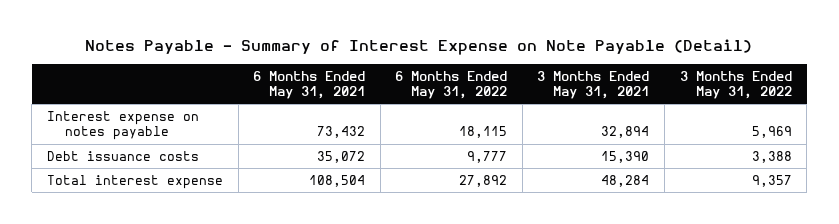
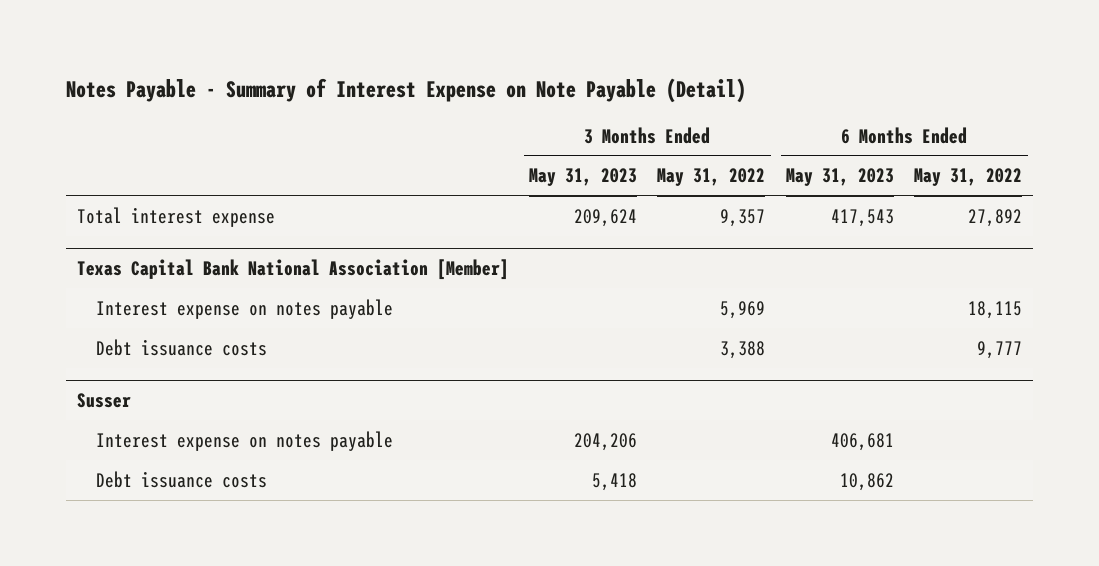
[253,70,366,99] 6 Months Ended May 31, 2021 -> none
[537,70,650,99] 3 Months Ended May 31, 2021 -> none
none -> [529,168,638,187] May 31, 2023
none -> [785,168,894,187] May 31, 2023
[47,174,224,189] Total interest expense -> [76,206,275,227] Total interest expense
none -> [76,258,509,280] Texas Capital Bank National Association [Member]
none -> [76,392,131,408] Susser
none -> [95,430,393,451] Interest expense on notes payable
none -> [95,470,267,488] Debt issuance costs

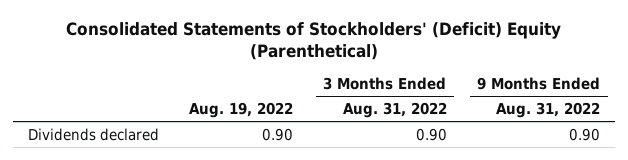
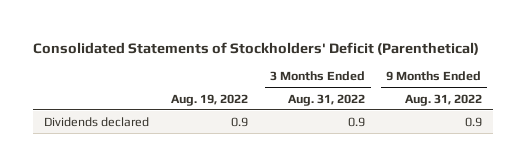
[66,22,562,61] Consolidated Statements of Stockholders' (Deficit) Equity (Parenthetical) -> [33,41,480,55] Consolidated Statements of Stockholders' Deficit (Parenthetical)
[262,127,294,141] 0.90 -> [231,117,249,128] 0.9
[415,127,447,141] 0.90 -> [348,117,366,128] 0.9
[569,127,601,141] 0.90 -> [464,117,482,128] 0.9

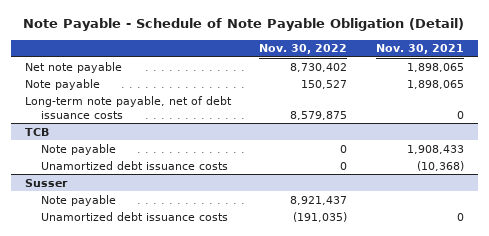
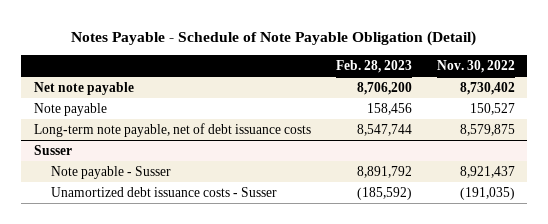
[23,18,465,32] Note Payable - Schedule of Note Payable Obligation (Detail) -> [71,30,477,46] Notes Payable - Schedule of Note Payable Obligation (Detail)
[375,44,464,55] Nov. 30, 2021 -> none
none -> [335,60,412,74] Feb. 28, 2023
[25,127,50,136] TCB -> none
[40,143,116,155] Note payable -> none
[40,160,228,170] Unamortized debt issuance costs -> none
[40,194,116,206] Note payable -> [50,165,171,179] Note payable - Susser
[40,211,228,221] Unamortized debt issuance costs -> [50,186,277,197] Unamortized debt issuance costs - Susser

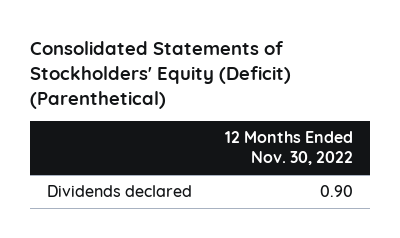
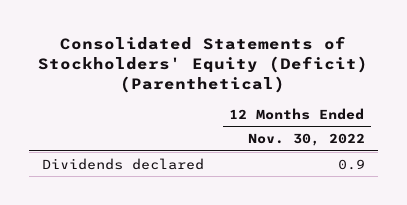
[320,185,354,198] 0.90 -> [337,158,365,170] 0.9

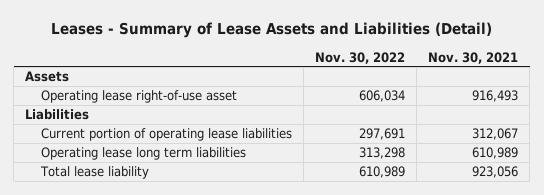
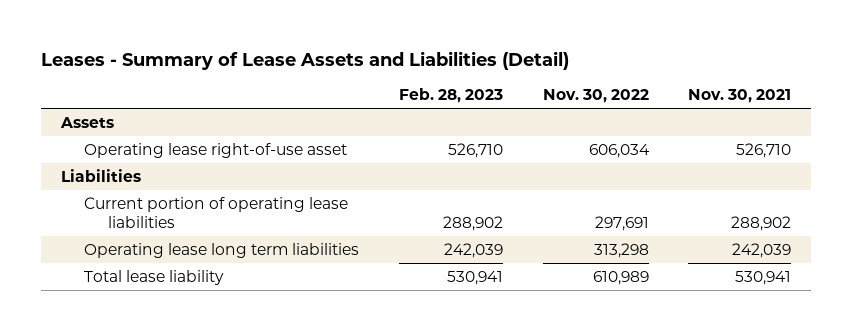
none -> [399,88,504,104] Feb. 28, 2023
[472,90,519,103] 916,493 -> [736,142,792,158] 526,710
[472,128,519,141] 312,067 -> [731,215,792,231] 288,902
[472,147,519,160] 610,989 -> [732,242,792,258] 242,039
[472,166,519,179] 923,056 -> [735,270,792,285] 530,941

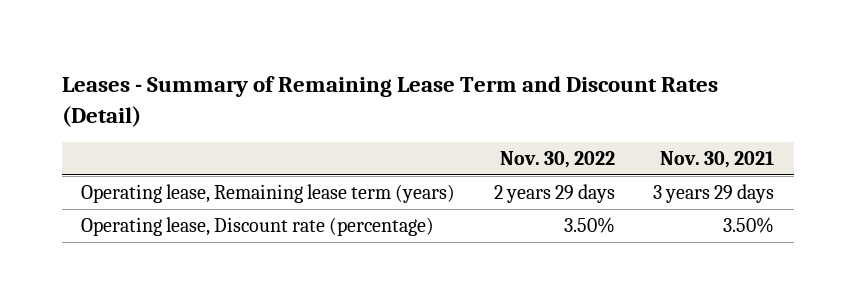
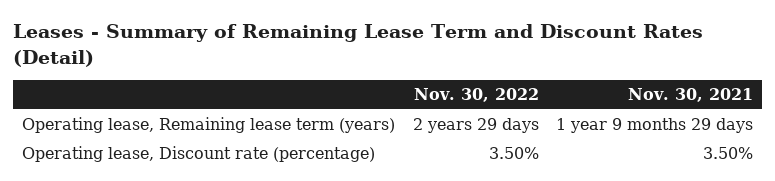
[653,183,775,203] 3 years 29 days -> [556,118,754,134] 1 year 9 months 29 days

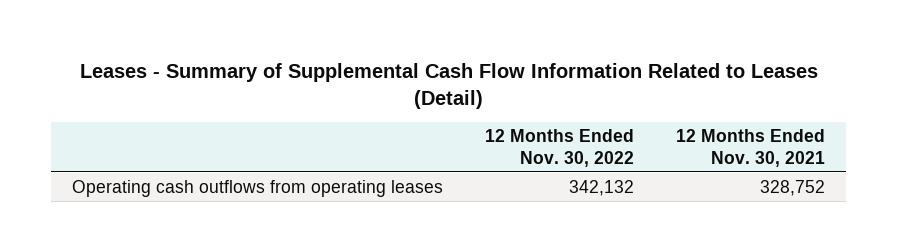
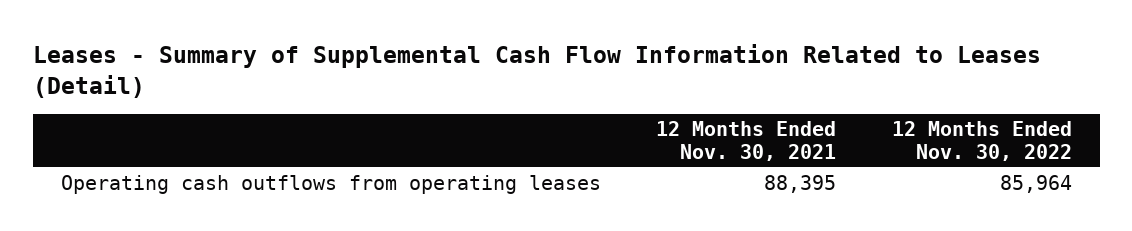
[569,179,635,196] 342,132 -> [999,175,1072,194] 85,964
[760,179,826,196] 328,752 -> [764,175,837,194] 88,395

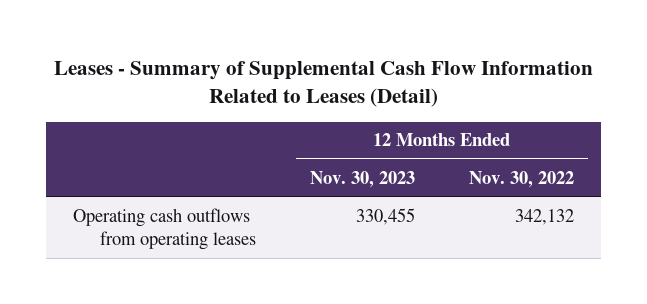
[656,120,837,161] 12 Months Ended Nov. 30, 2021 -> none
none -> [309,170,415,188] Nov. 30, 2023
[999,175,1072,194] 85,964 -> [514,208,574,225] 342,132

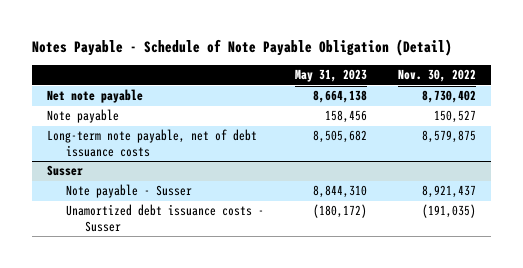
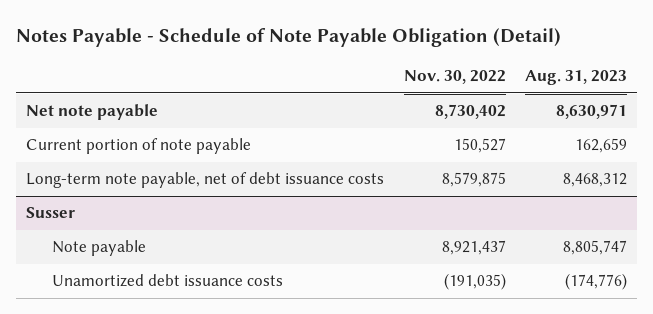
[295,69,368,83] May 31, 2023 -> none
none -> [525,70,628,86] Aug. 31, 2023
[47,109,120,124] Note payable -> [25,138,251,155] Current portion of note payable
[66,184,193,199] Note payable - Susser -> [52,240,147,257] Note payable
[66,204,265,232] Unamortized debt issuance costs - Susser -> [52,274,284,288] Unamortized debt issuance costs

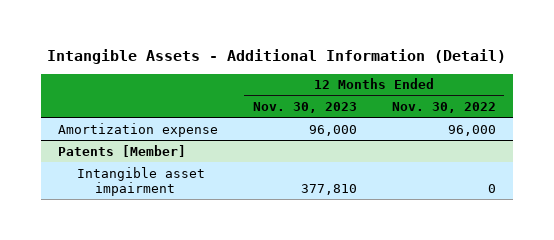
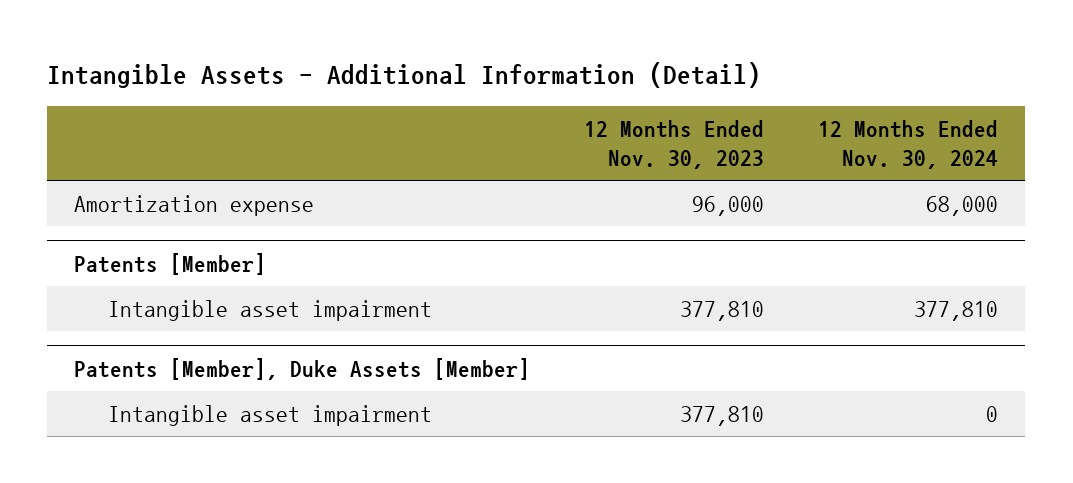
[391,102,496,114] Nov. 30, 2022 -> none
none -> [818,119,999,170] 12 Months Ended Nov. 30, 2024
none -> [74,357,531,380] Patents [Member], Duke Assets [Member]
none -> [107,404,432,426] Intangible asset impairment

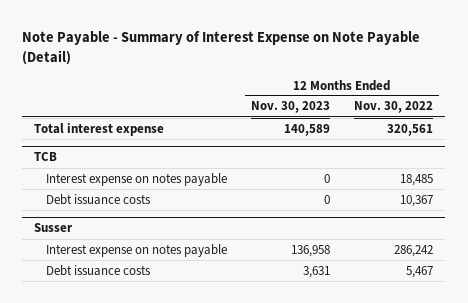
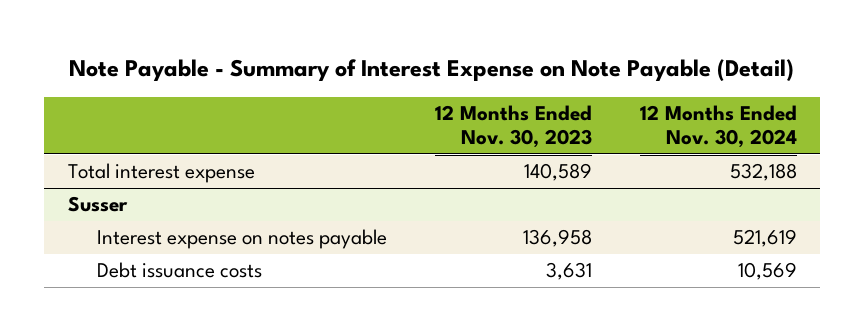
[354,101,434,114] Nov. 30, 2022 -> none
none -> [639,105,797,149] 12 Months Ended Nov. 30, 2024
[34,152,58,162] TCB -> none
[46,172,228,186] Interest expense on notes payable -> none
[46,193,152,205] Debt issuance costs -> none

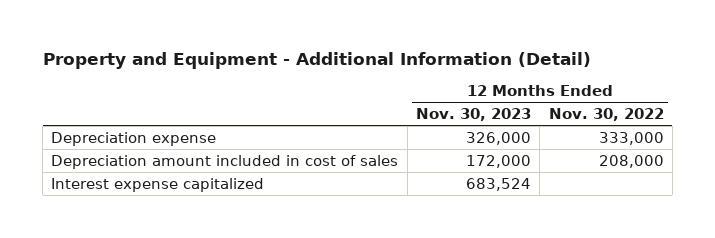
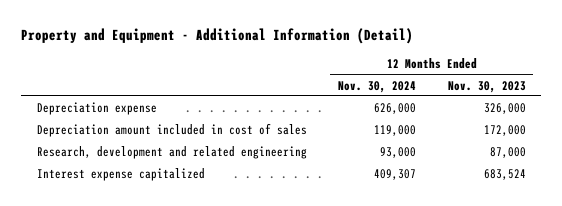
[548,107,664,121] Nov. 30, 2022 -> none
none -> [338,80,417,93] Nov. 30, 2024
none -> [36,146,307,160] Research, development and related engineering

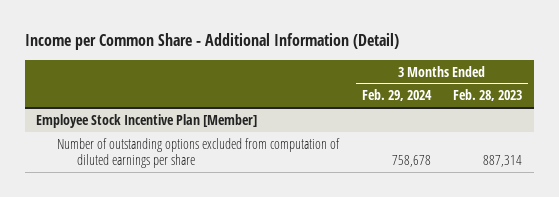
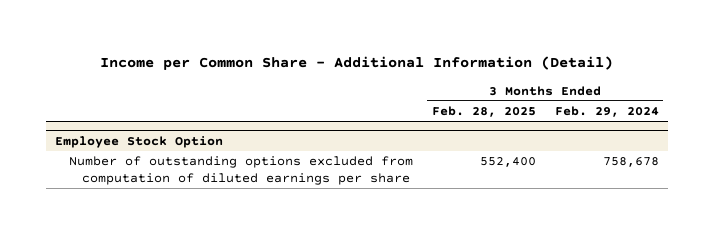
[453,89,523,102] Feb. 28, 2023 -> none
none -> [431,105,536,117] Feb. 28, 2025
[36,113,258,128] Employee Stock Incentive Plan [Member] -> [55,135,224,148] Employee Stock Option

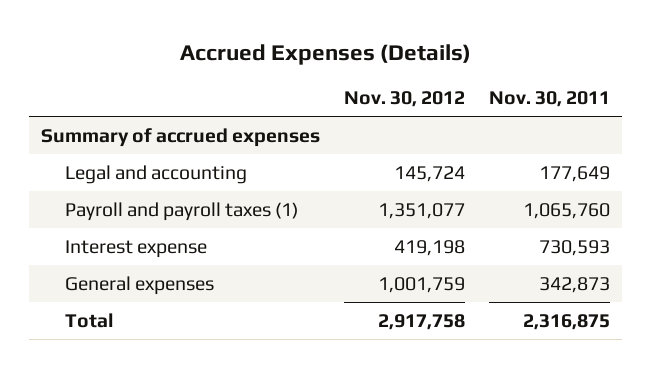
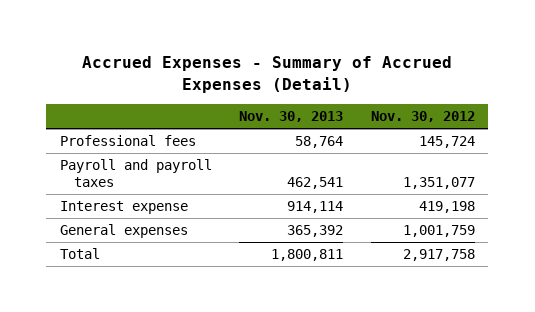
[179,43,471,65] Accrued Expenses (Details) -> [82,56,453,94] Accrued Expenses - Summary of Accrued Expenses (Detail)
[489,90,611,107] Nov. 30, 2011 -> none
none -> [239,111,344,123] Nov. 30, 2013
[41,127,321,147] Summary of accrued expenses -> none
[65,164,248,184] Legal and accounting -> [60,135,197,147] Professional fees
[65,201,299,221] Payroll and payroll taxes (1) -> [60,159,213,187] Payroll and payroll taxes

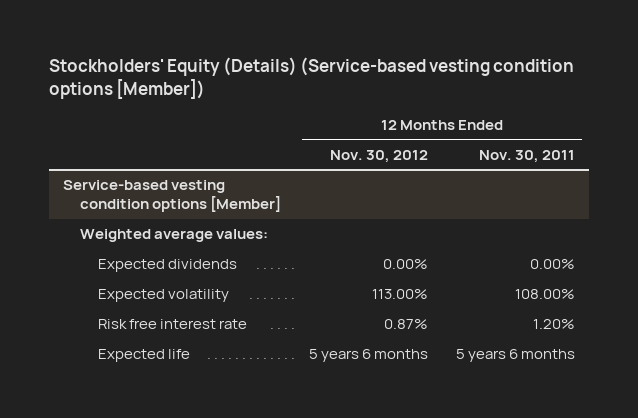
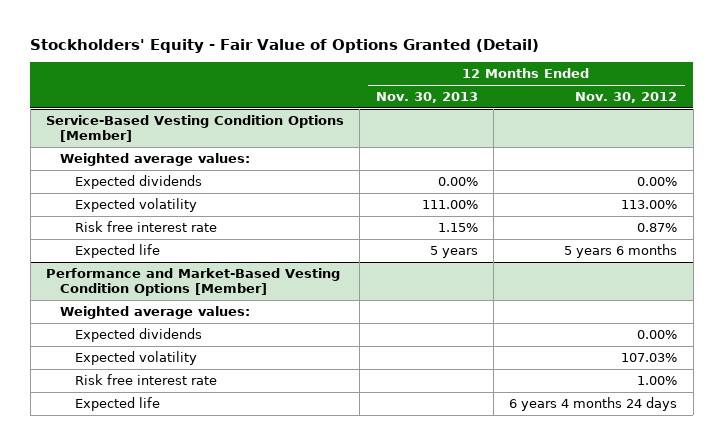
[48,56,574,99] Stockholders' Equity (Details) (Service-based vesting condition options [Member]) -> [30,38,540,53] Stockholders' Equity - Fair Value of Options Granted (Detail)
[479,149,576,163] Nov. 30, 2011 -> none
none -> [375,92,478,104] Nov. 30, 2013
[62,180,282,213] Service-based vesting condition options [Member] -> [46,114,345,143] Service-Based Vesting Condition Options [Member]
none -> [46,267,341,297] Performance and Market-Based Vesting Condition Options [Member]
none -> [60,305,251,319] Weighted average values:
none -> [74,327,202,342] Expected dividends
none -> [74,350,197,365] Expected volatility
none -> [74,373,217,385] Risk free interest rate
none -> [74,396,160,411] Expected life

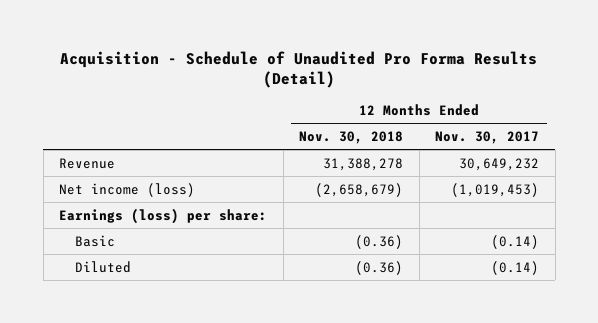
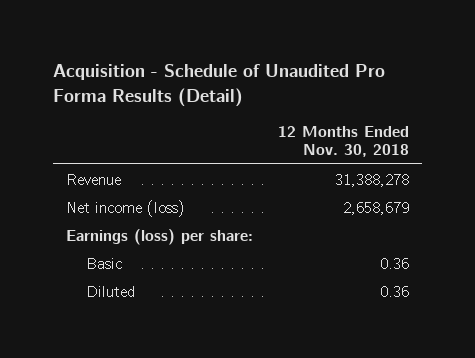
[435,131,540,145] Nov. 30, 2017 -> none
[315,182,404,197] (2,658,679) -> [343,201,410,215] 2,658,679
[355,234,404,249] (0.36) -> [380,257,410,269] 0.36
[355,260,404,275] (0.36) -> [380,285,410,297] 0.36

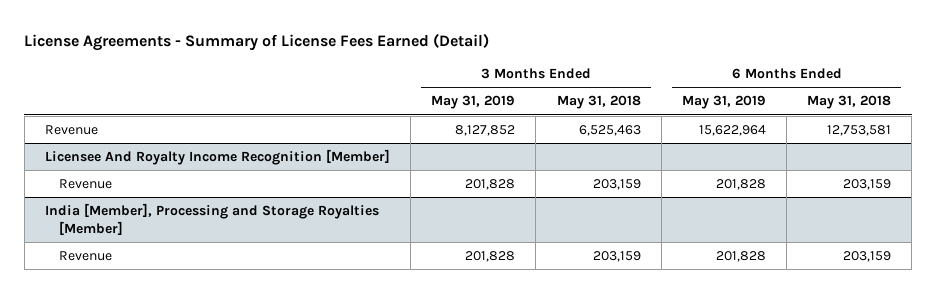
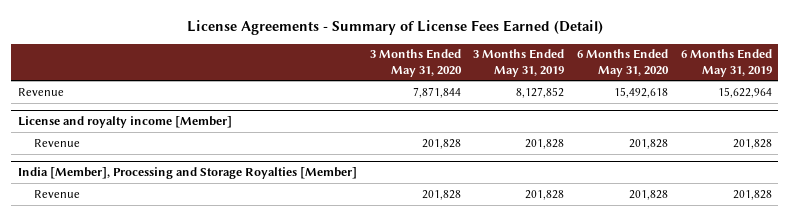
[556,95,641,110] May 31, 2018 -> none
[807,95,892,110] May 31, 2018 -> none
none -> [369,49,462,77] 3 Months Ended May 31, 2020
none -> [577,49,670,77] 6 Months Ended May 31, 2020
[45,149,391,166] Licensee And Royalty Income Recognition [Member] -> [17,116,232,129] License and royalty income [Member]

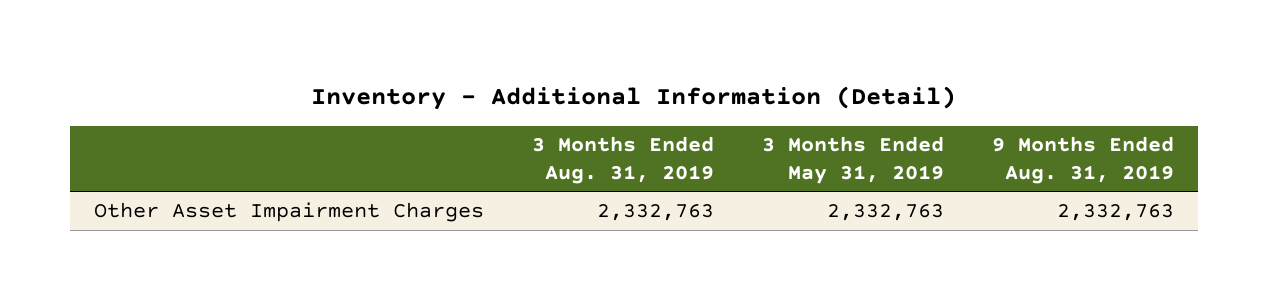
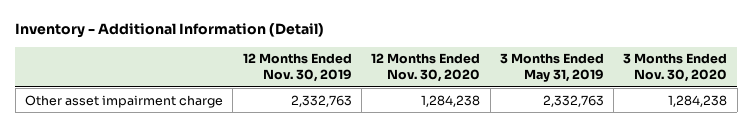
[531,136,714,184] 3 Months Ended Aug. 31, 2019 -> none
[991,136,1174,184] 9 Months Ended Aug. 31, 2019 -> none
none -> [242,53,352,83] 12 Months Ended Nov. 30, 2019
none -> [371,53,481,83] 12 Months Ended Nov. 30, 2020
none -> [623,53,728,83] 3 Months Ended Nov. 30, 2020
[93,202,484,223] Other Asset Impairment Charges -> [24,94,223,108] Other asset impairment charge

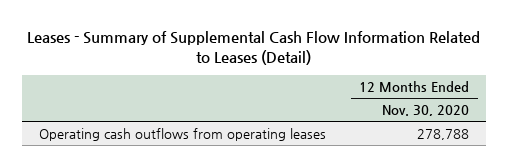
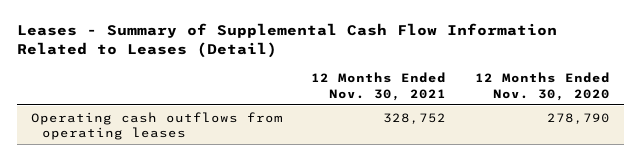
none -> [311,71,447,101] 12 Months Ended Nov. 30, 2021
[417,129,470,141] 278,788 -> [546,112,610,124] 278,790

